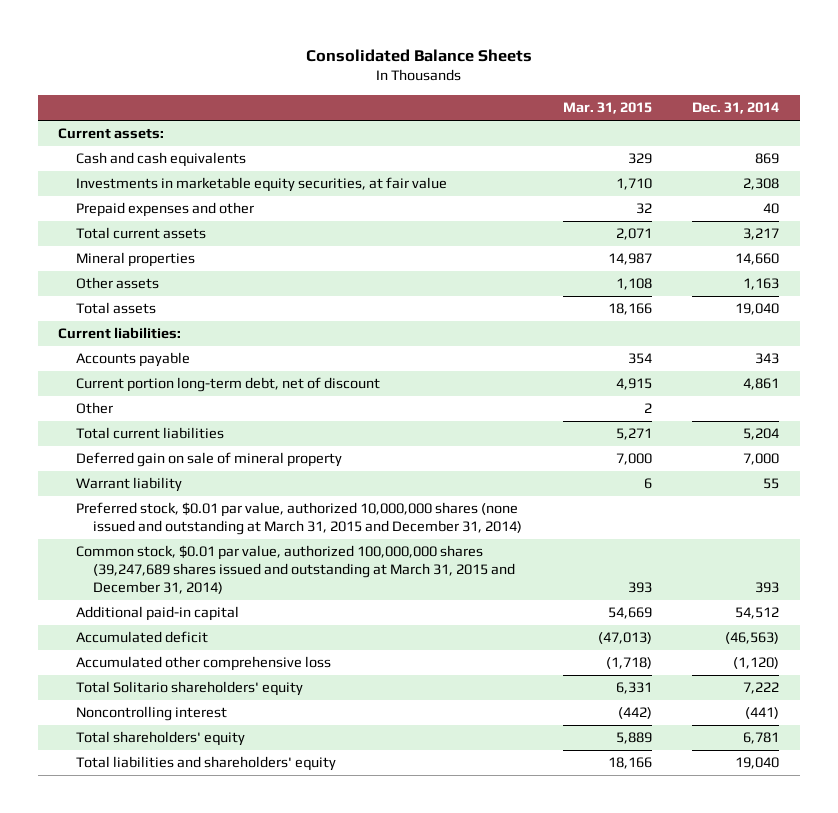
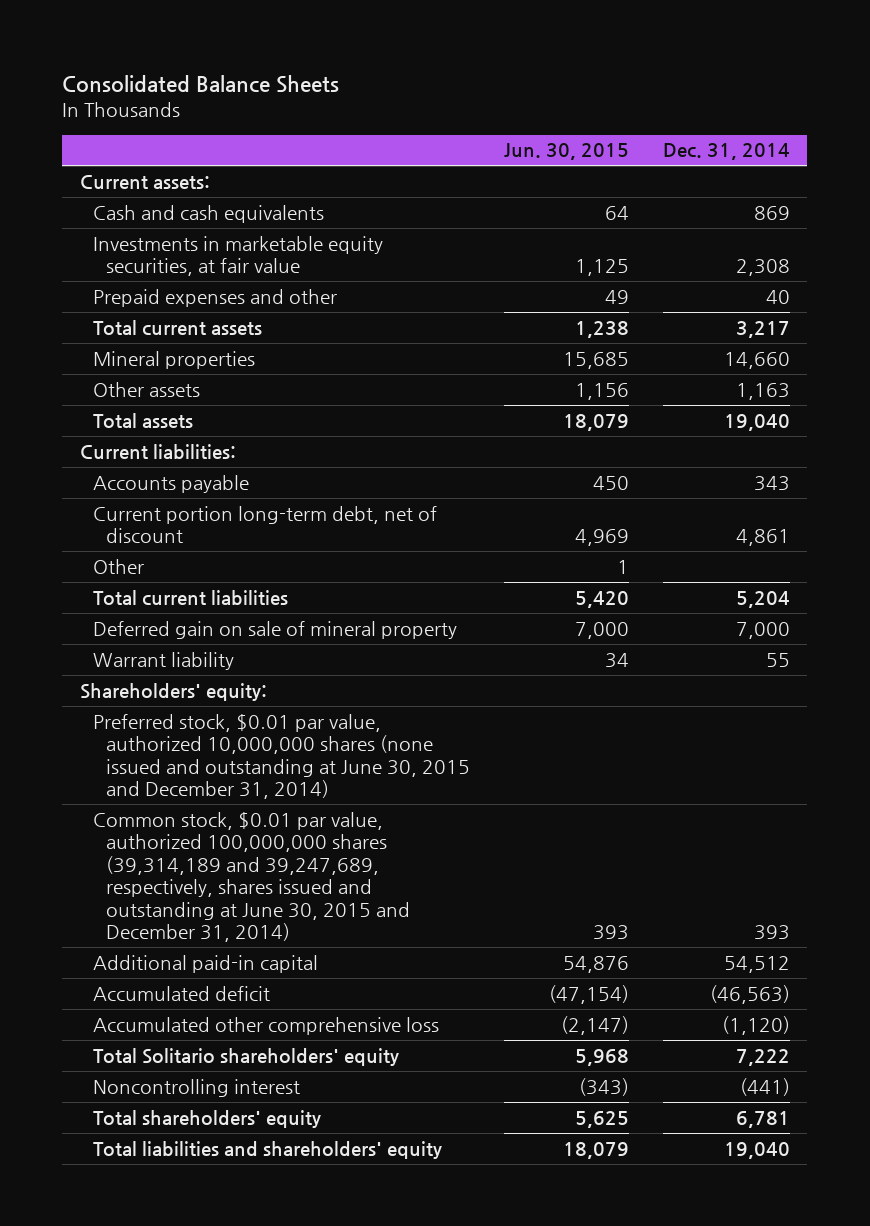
[562,102,652,115] Mar. 31, 2015 -> none
none -> [504,143,630,161] Jun. 30, 2015
none -> [79,682,267,701] Shareholders' equity:
[75,502,522,536] Preferred stock, $0.01 par value, authorized 10,000,000 shares (none issued and outstanding at March 31, 2015 and December 31, 2014) -> [92,713,470,800] Preferred stock, $0.01 par value, authorized 10,000,000 shares (none issued and outstanding at June 30, 2015 and December 31, 2014)
[75,545,515,595] Common stock, $0.01 par value, authorized 100,000,000 shares (39,247,689 shares issued and outstanding at March 31, 2015 and December 31, 2014) -> [92,811,410,943] Common stock, $0.01 par value, authorized 100,000,000 shares (39,314,189 and 39,247,689, respectively, shares issued and outstanding at June 30, 2015 and December 31, 2014)

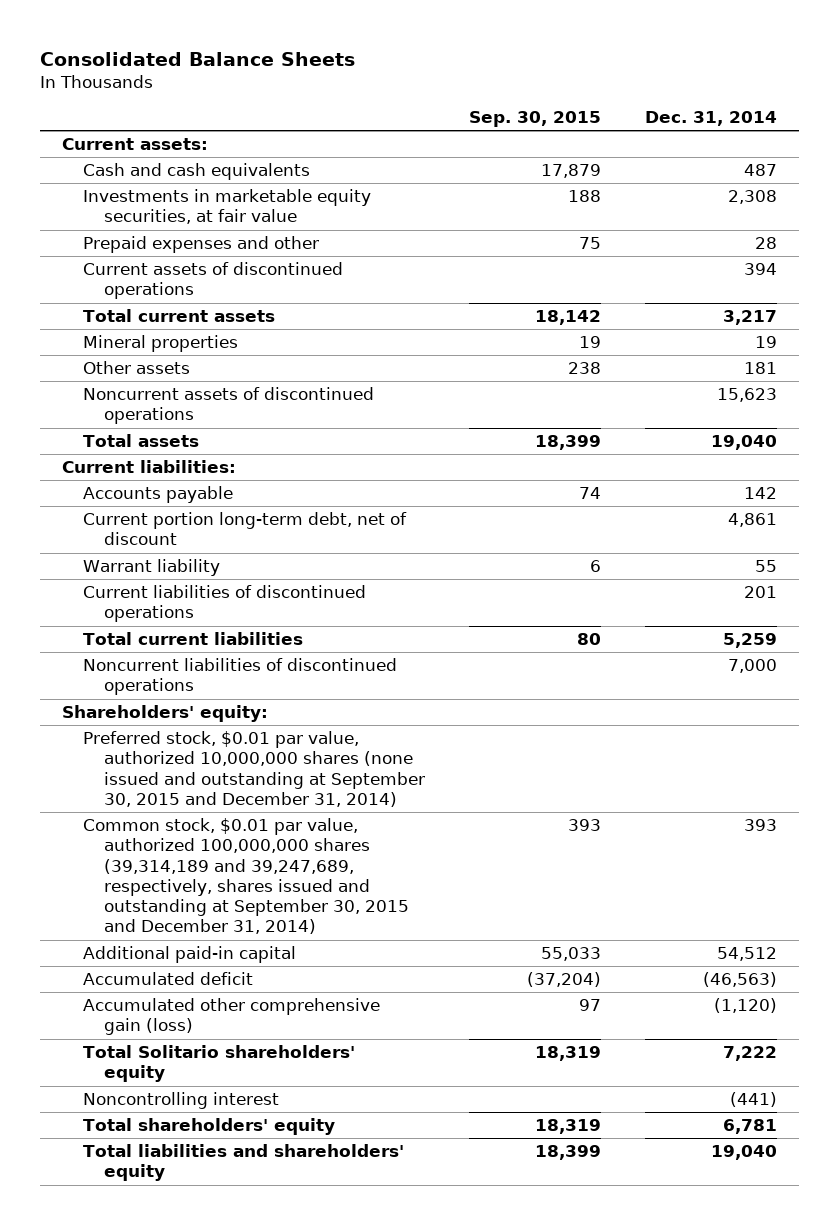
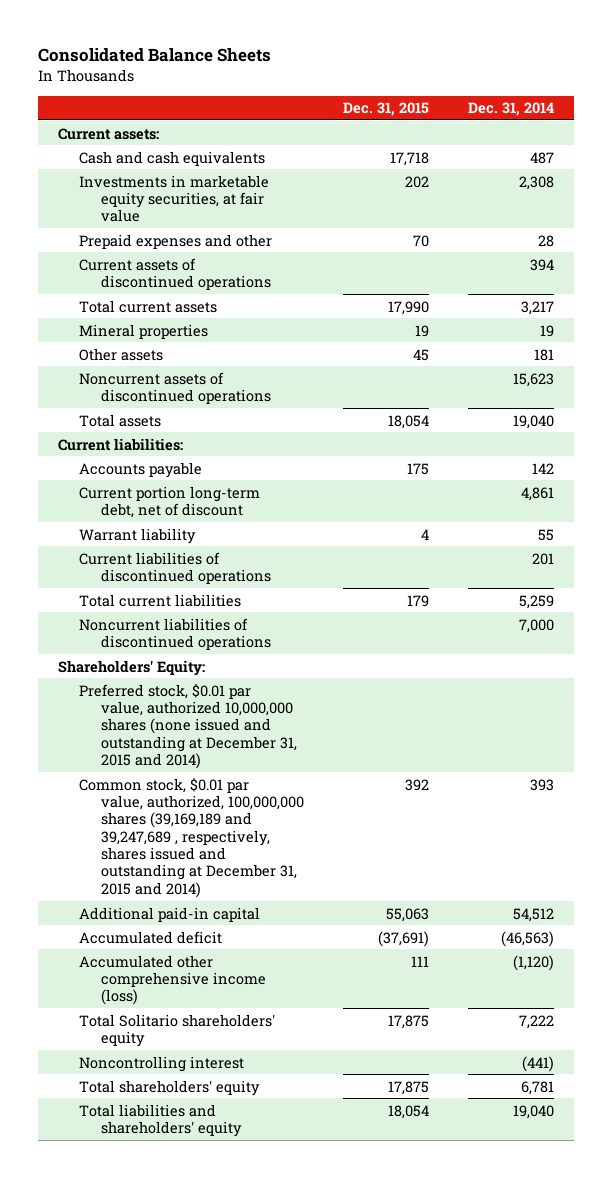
[468,111,601,128] Sep. 30, 2015 -> none
none -> [342,102,429,117] Dec. 31, 2015
[62,705,269,723] Shareholders' equity: -> [57,659,205,676] Shareholders' Equity:
[83,731,425,807] Preferred stock, $0.01 par value, authorized 10,000,000 shares (none issued and outstanding at September 30, 2015 and December 31, 2014) -> [79,683,297,769] Preferred stock, $0.01 par value, authorized 10,000,000 shares (none issued and outstanding at December 31, 2015 and 2014)
[83,818,409,935] Common stock, $0.01 par value, authorized 100,000,000 shares (39,314,189 and 39,247,689, respectively, shares issued and outstanding at September 30, 2015 and December 31, 2014) -> [79,777,304,898] Common stock, $0.01 par value, authorized, 100,000,000 shares (39,169,189 and 39,247,689 , respectively, shares issued and outstanding at December 31, 2015 and 2014)
[83,998,381,1036] Accumulated other comprehensive gain (loss) -> [79,954,266,1006] Accumulated other comprehensive income (loss)

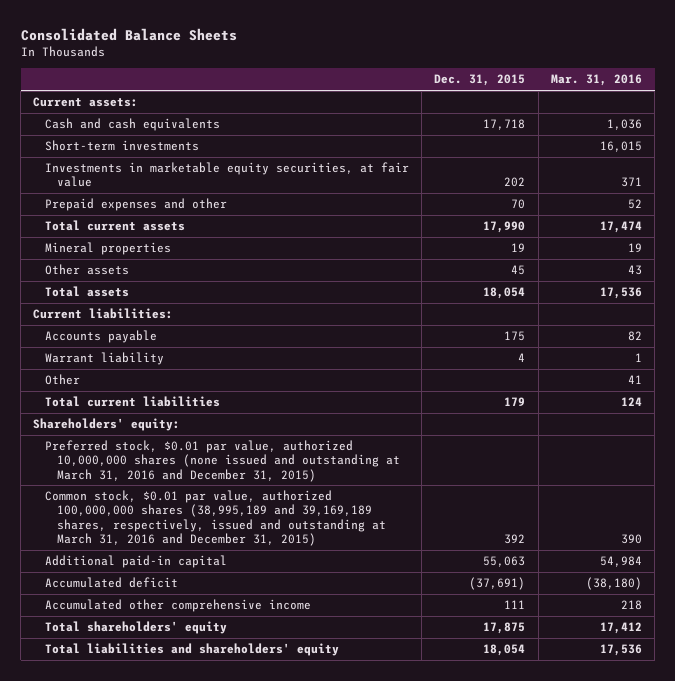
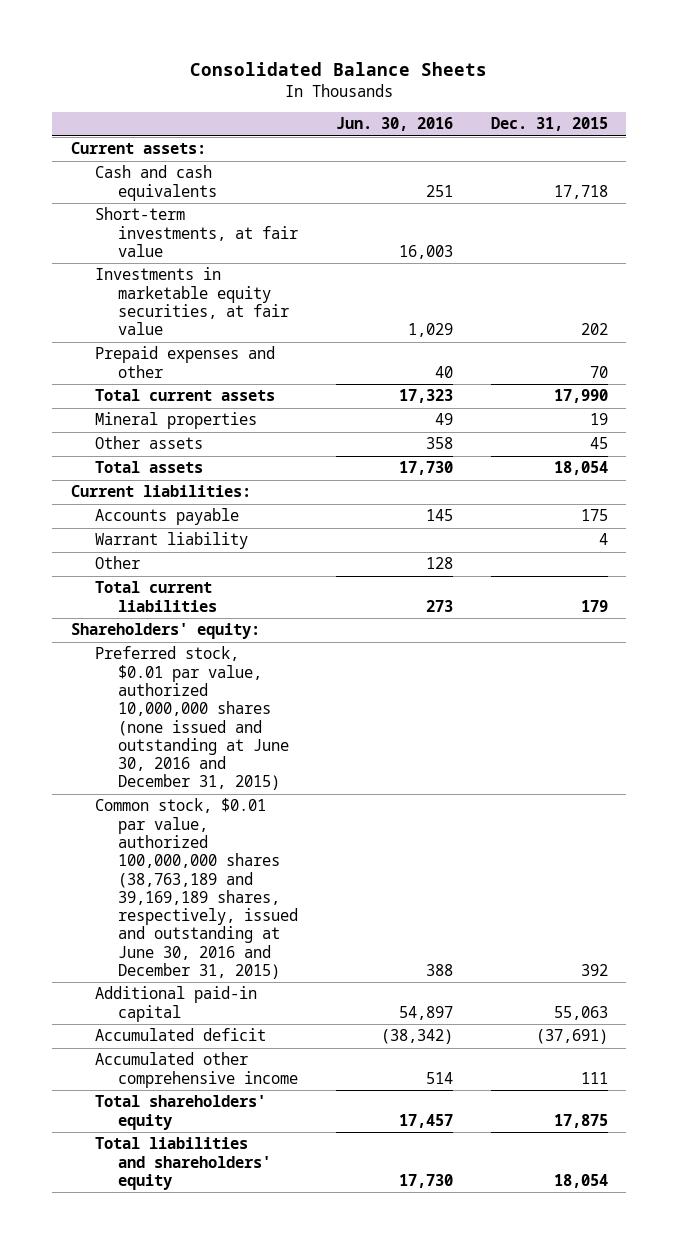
[550,74,642,87] Mar. 31, 2016 -> none
none -> [335,117,453,132] Jun. 30, 2016
[45,140,200,152] Short-term investments -> [94,207,299,257] Short-term investments, at fair value
[45,440,400,482] Preferred stock, $0.01 par value, authorized 10,000,000 shares (none issued and outstanding at March 31, 2016 and December 31, 2015) -> [94,646,290,791] Preferred stock, $0.01 par value, authorized 10,000,000 shares (none issued and outstanding at June 30, 2016 and December 31, 2015)
[45,490,386,547] Common stock, $0.01 par value, authorized 100,000,000 shares (38,995,189 and 39,169,189 shares, respectively, issued and outstanding at March 31, 2016 and December 31, 2015) -> [94,798,299,979] Common stock, $0.01 par value, authorized 100,000,000 shares (38,763,189 and 39,169,189 shares, respectively, issued and outstanding at June 30, 2016 and December 31, 2015)

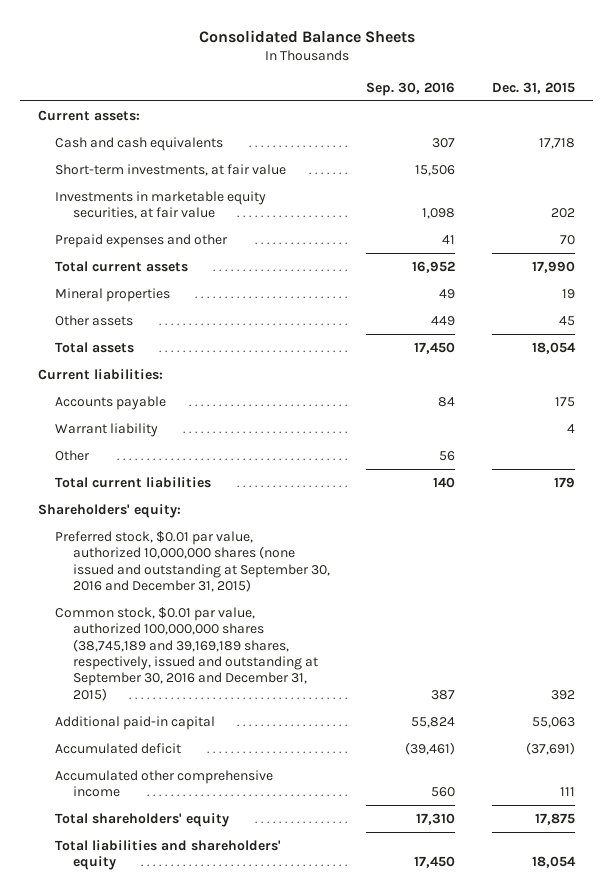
[335,117,453,132] Jun. 30, 2016 -> none
none -> [366,81,456,96] Sep. 30, 2016
[94,646,290,791] Preferred stock, $0.01 par value, authorized 10,000,000 shares (none issued and outstanding at June 30, 2016 and December 31, 2015) -> [55,530,330,592] Preferred stock, $0.01 par value, authorized 10,000,000 shares (none issued and outstanding at September 30, 2016 and December 31, 2015)
[94,798,299,979] Common stock, $0.01 par value, authorized 100,000,000 shares (38,763,189 and 39,169,189 shares, respectively, issued and outstanding at June 30, 2016 and December 31, 2015) -> [55,606,318,701] Common stock, $0.01 par value, authorized 100,000,000 shares (38,745,189 and 39,169,189 shares, respectively, issued and outstanding at September 30, 2016 and December 31, 2015)

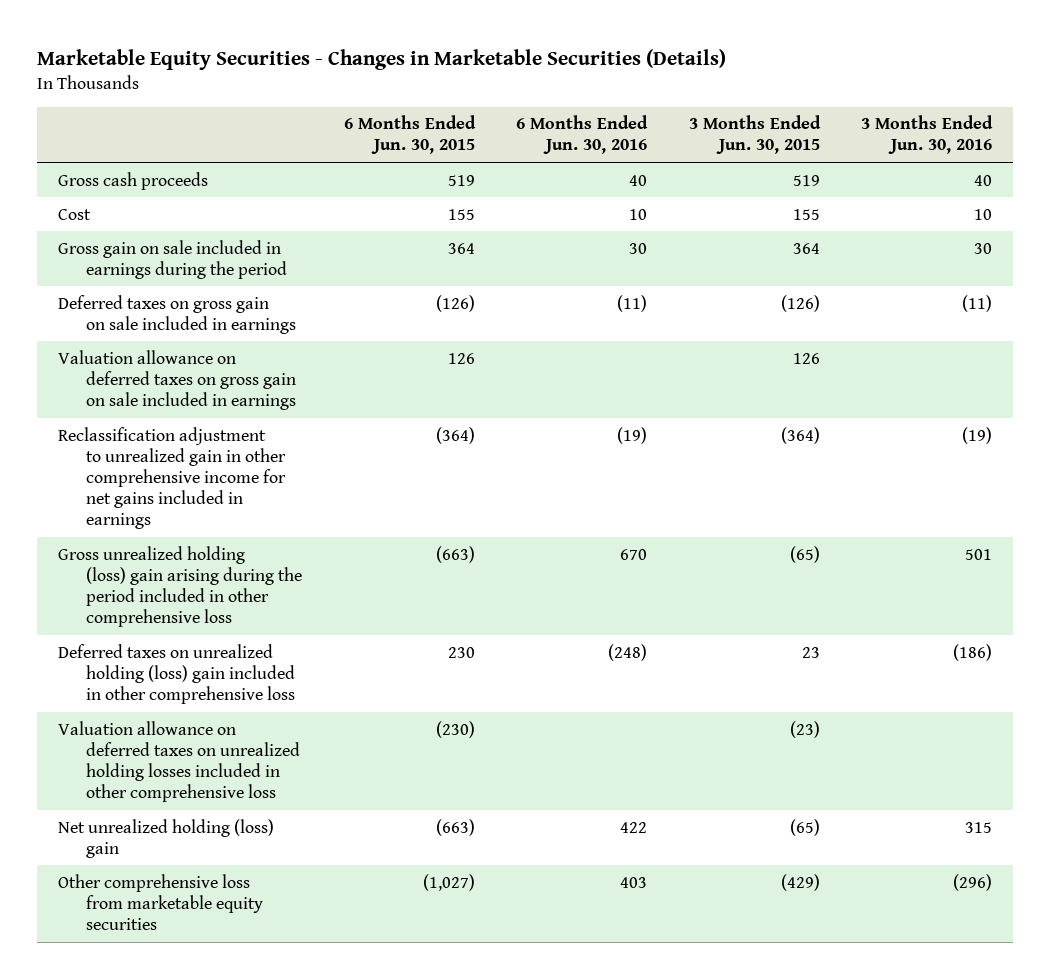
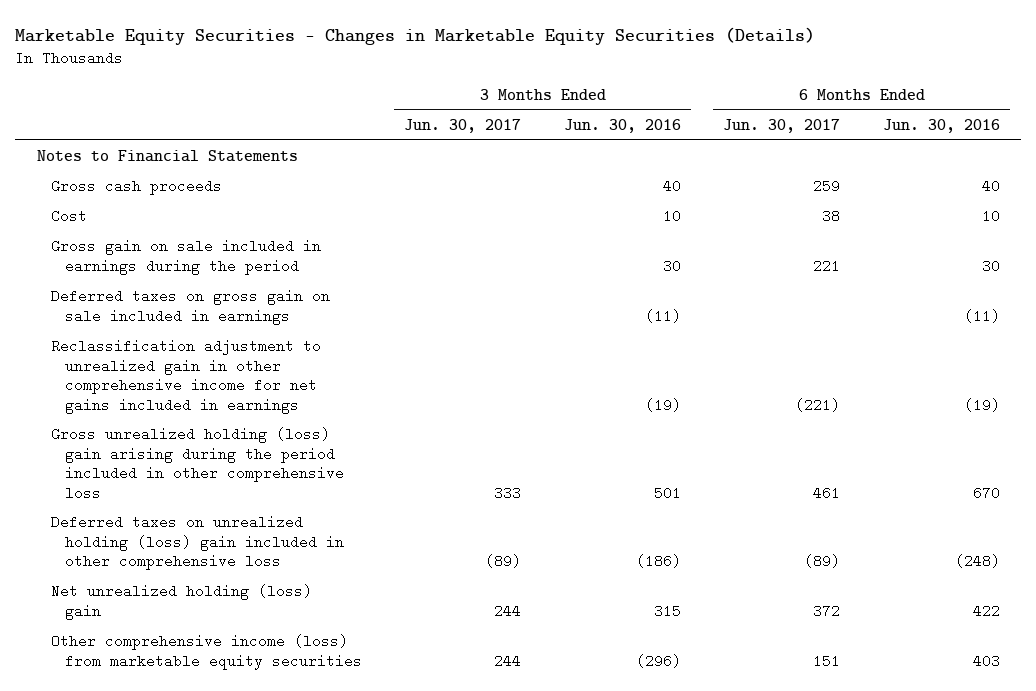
[36,48,726,70] Marketable Equity Securities - Changes in Marketable Securities (Details) -> [15,26,816,45] Marketable Equity Securities - Changes in Marketable Equity Securities (Details)
[343,115,476,155] 6 Months Ended Jun. 30, 2015 -> none
[688,115,821,155] 3 Months Ended Jun. 30, 2015 -> none
none -> [404,118,522,133] Jun. 30, 2017
none -> [723,118,841,133] Jun. 30, 2017
none -> [36,150,298,163] Notes to Financial Statements
[57,349,297,410] Valuation allowance on deferred taxes on gross gain on sale included in earnings -> none
[57,720,301,802] Valuation allowance on deferred taxes on unrealized holding losses included in other comprehensive loss -> none
[57,873,264,930] Other comprehensive loss from marketable equity securities -> [50,634,362,670] Other comprehensive income (loss) from marketable equity securities

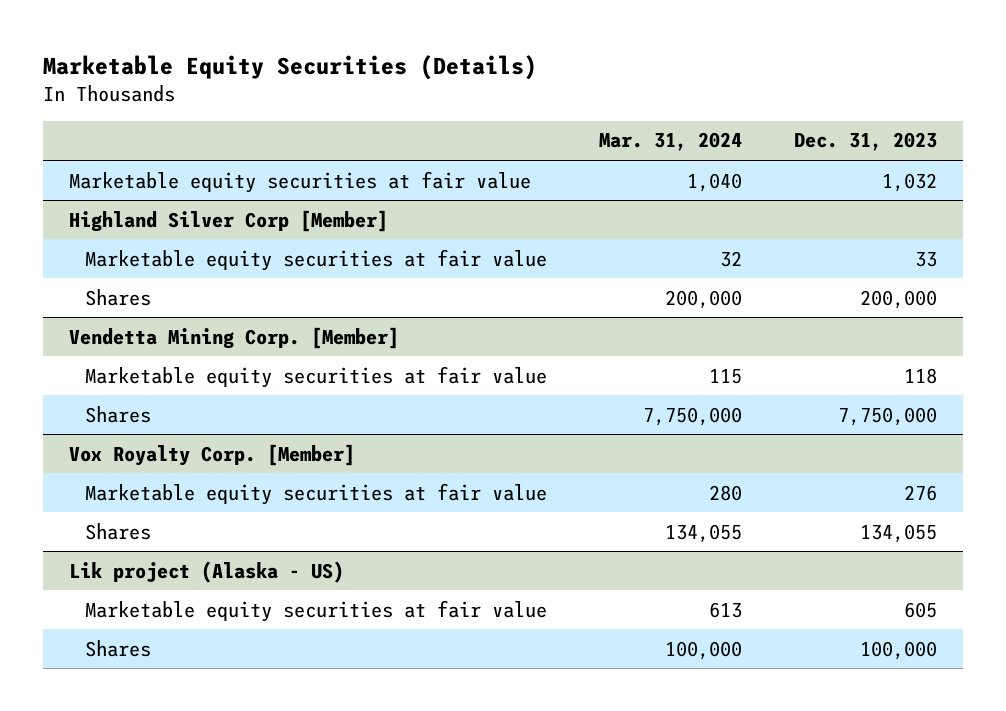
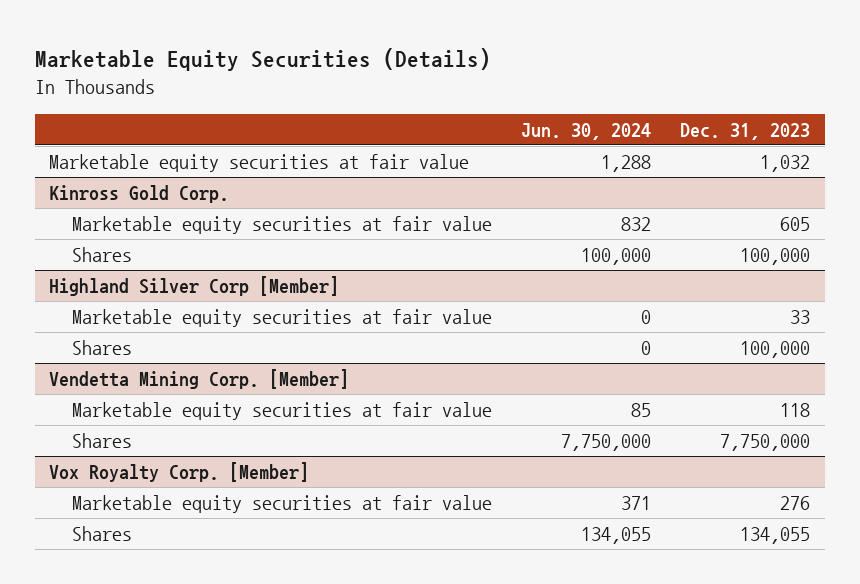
[598,132,742,152] Mar. 31, 2024 -> none
none -> [521,122,652,140] Jun. 30, 2024
none -> [49,184,230,203] Kinross Gold Corp.
none -> [72,215,493,234] Marketable equity securities at fair value
none -> [72,246,133,262] Shares
[859,289,937,309] 200,000 -> [740,340,811,358] 100,000
[69,560,345,583] Lik project (Alaska - US) -> none
[84,599,547,622] Marketable equity securities at fair value -> none
[84,639,151,657] Shares -> none

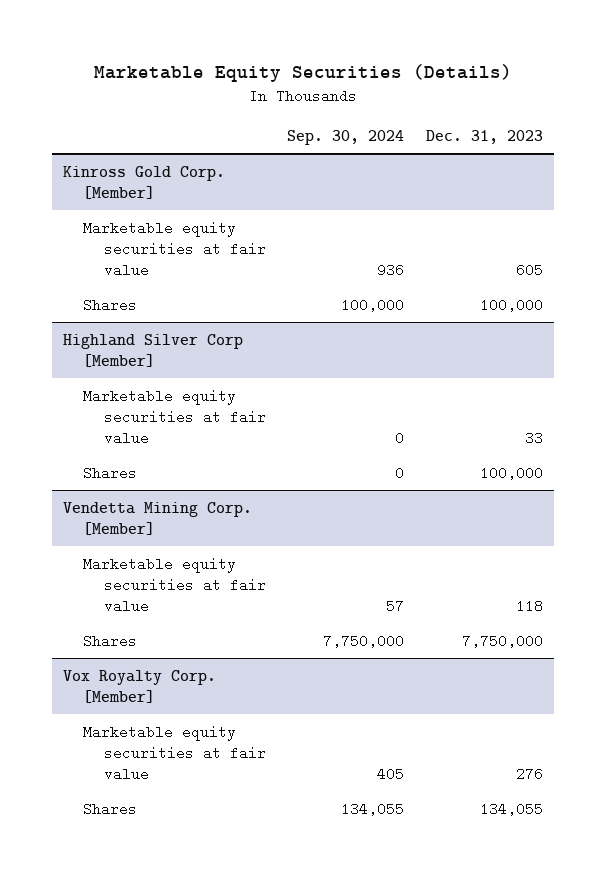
[521,122,652,140] Jun. 30, 2024 -> none
none -> [287,130,405,146] Sep. 30, 2024
[49,153,470,172] Marketable equity securities at fair value -> none
[49,184,230,203] Kinross Gold Corp. -> [62,165,225,199] Kinross Gold Corp. [Member]

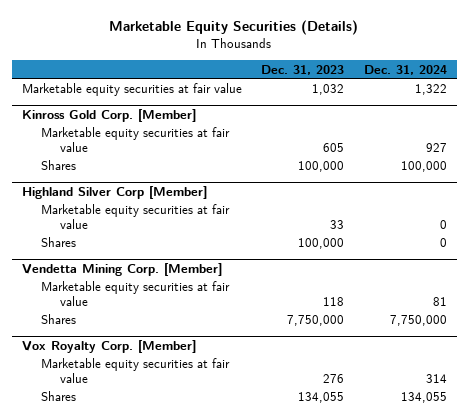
[287,130,405,146] Sep. 30, 2024 -> none
none -> [363,64,447,75] Dec. 31, 2024
none -> [21,83,242,97] Marketable equity securities at fair value

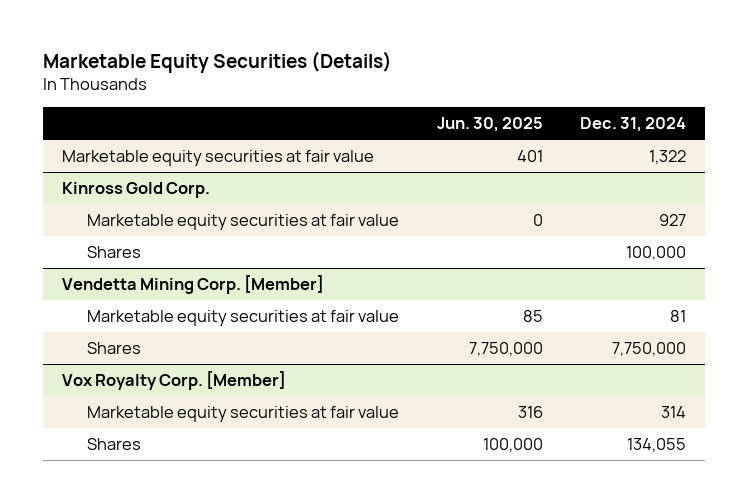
[261,64,345,75] Dec. 31, 2023 -> none
none -> [436,117,543,133] Jun. 30, 2025
[21,108,196,122] Kinross Gold Corp. [Member] -> [61,182,210,199] Kinross Gold Corp.
[21,185,207,199] Highland Silver Corp [Member] -> none
[40,204,230,230] Marketable equity securities at fair value -> none
[40,237,76,248] Shares -> none

